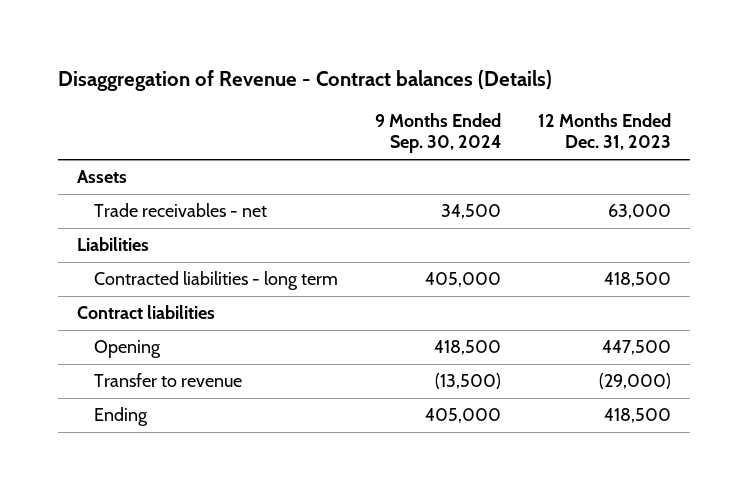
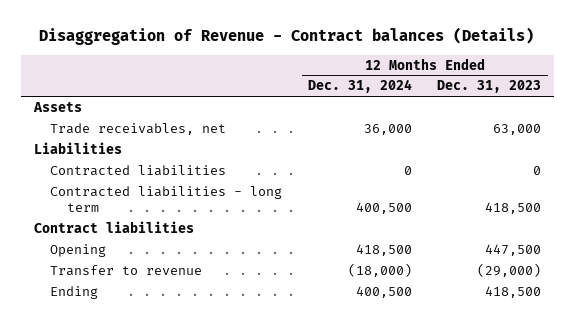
[375,113,502,154] 9 Months Ended Sep. 30, 2024 -> none
none -> [307,79,412,94] Dec. 31, 2024
[94,203,268,218] Trade receivables - net -> [50,123,227,136] Trade receivables, net
none -> [50,165,227,177] Contracted liabilities

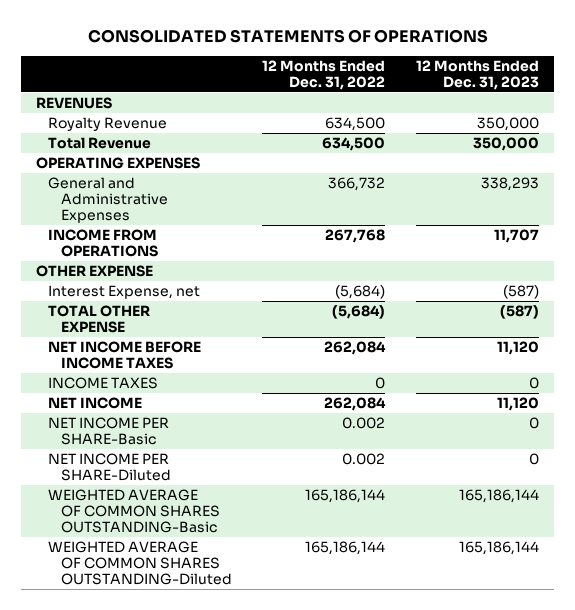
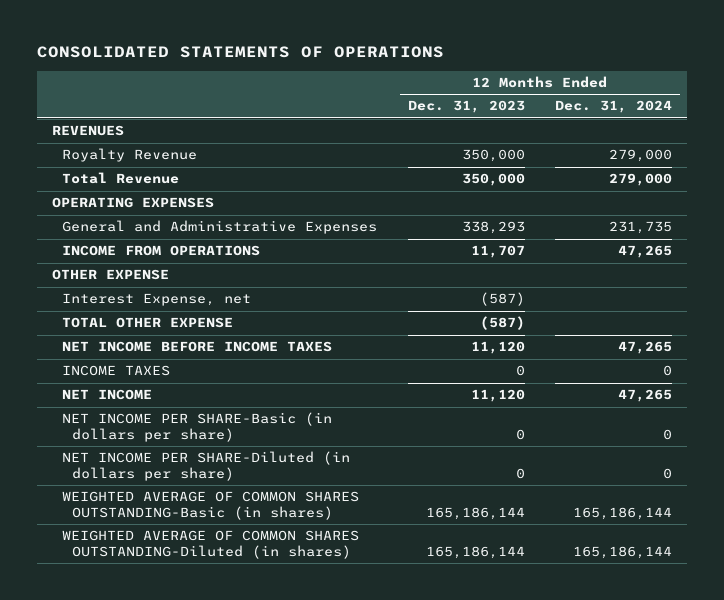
[262,59,386,90] 12 Months Ended Dec. 31, 2022 -> none
none -> [555,100,673,114] Dec. 31, 2024
[48,416,170,445] NET INCOME PER SHARE-Basic -> [62,412,333,442] NET INCOME PER SHARE-Basic (in dollars per share)
[48,452,171,481] NET INCOME PER SHARE-Diluted -> [62,451,351,481] NET INCOME PER SHARE-Diluted (in dollars per share)
[48,488,220,533] WEIGHTED AVERAGE OF COMMON SHARES OUTSTANDING-Basic -> [62,491,360,520] WEIGHTED AVERAGE OF COMMON SHARES OUTSTANDING-Basic (in shares)
[48,540,232,585] WEIGHTED AVERAGE OF COMMON SHARES OUTSTANDING-Diluted -> [62,530,360,559] WEIGHTED AVERAGE OF COMMON SHARES OUTSTANDING-Diluted (in shares)

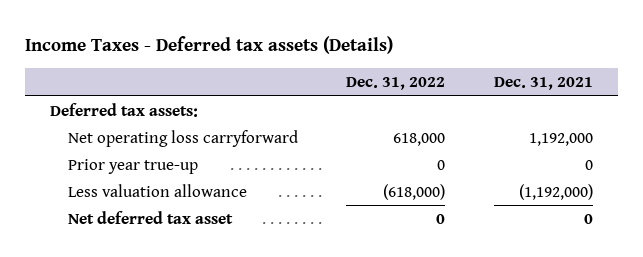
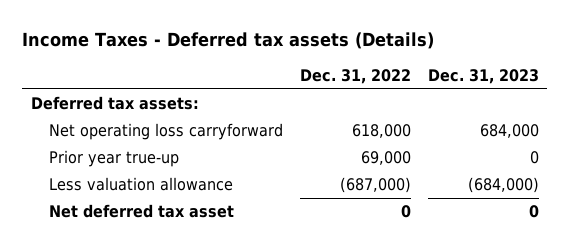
[494,77,594,91] Dec. 31, 2021 -> none
none -> [427,68,539,84] Dec. 31, 2023
[437,159,446,170] 0 -> [360,151,411,166] 69,000
[383,183,446,200] (618,000) -> [339,177,411,194] (687,000)

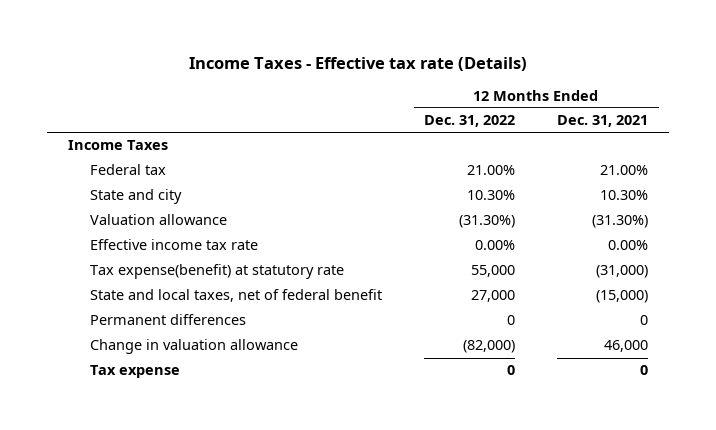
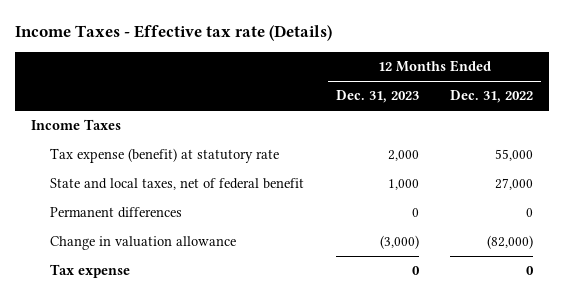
[557,115,649,128] Dec. 31, 2021 -> none
none -> [335,90,419,104] Dec. 31, 2023
[89,164,166,176] Federal tax -> none
[89,189,182,205] State and city -> none
[89,214,227,226] Valuation allowance -> none
[89,239,258,251] Effective income tax rate -> none
[89,264,344,280] Tax expense(benefit) at statutory rate -> [49,148,279,164] Tax expense (benefit) at statutory rate

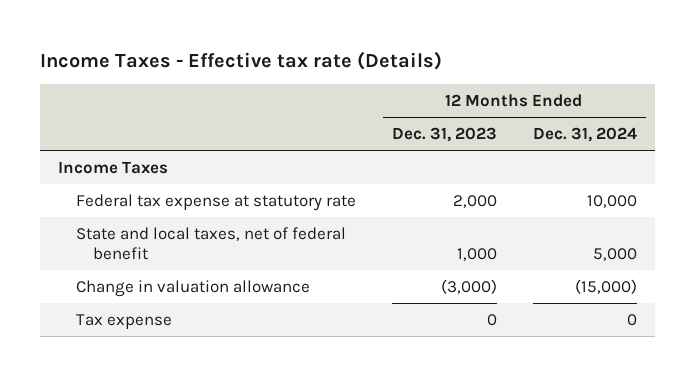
[450,90,534,104] Dec. 31, 2022 -> none
none -> [533,126,638,142] Dec. 31, 2024
[49,148,279,164] Tax expense (benefit) at statutory rate -> [75,193,356,211] Federal tax expense at statutory rate
[49,207,182,219] Permanent differences -> none

